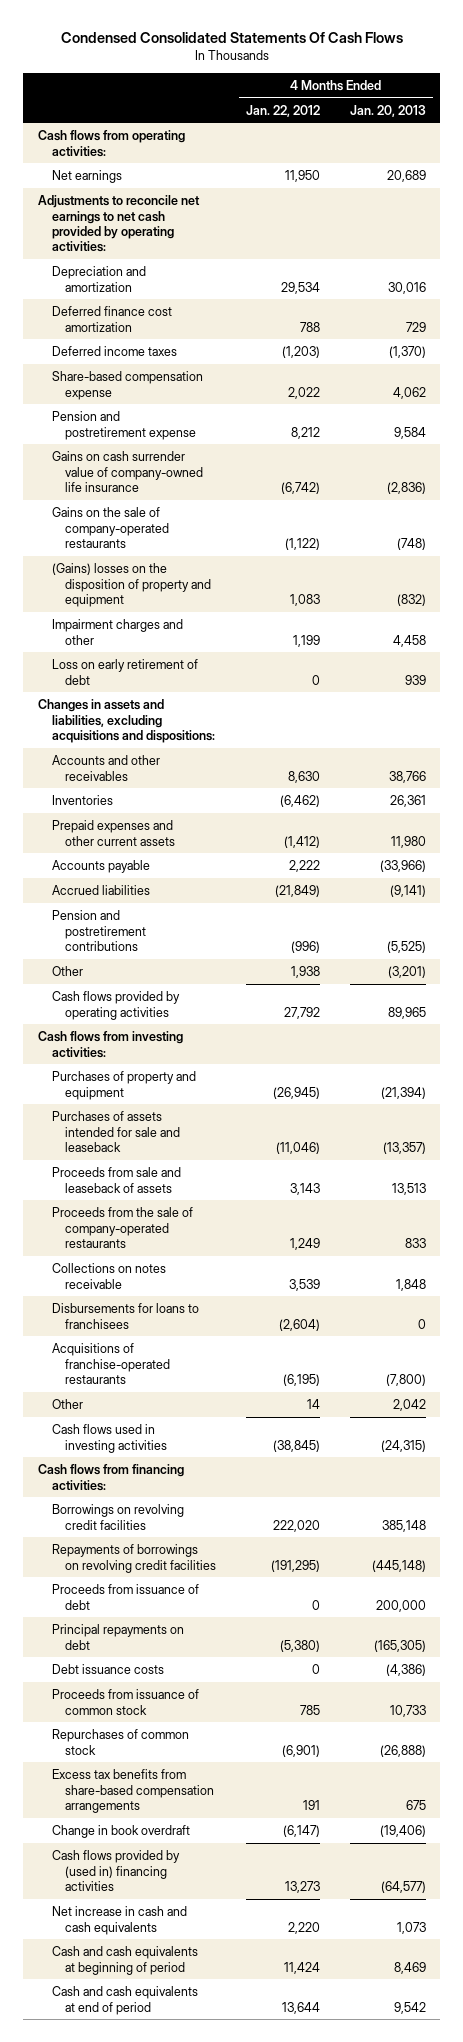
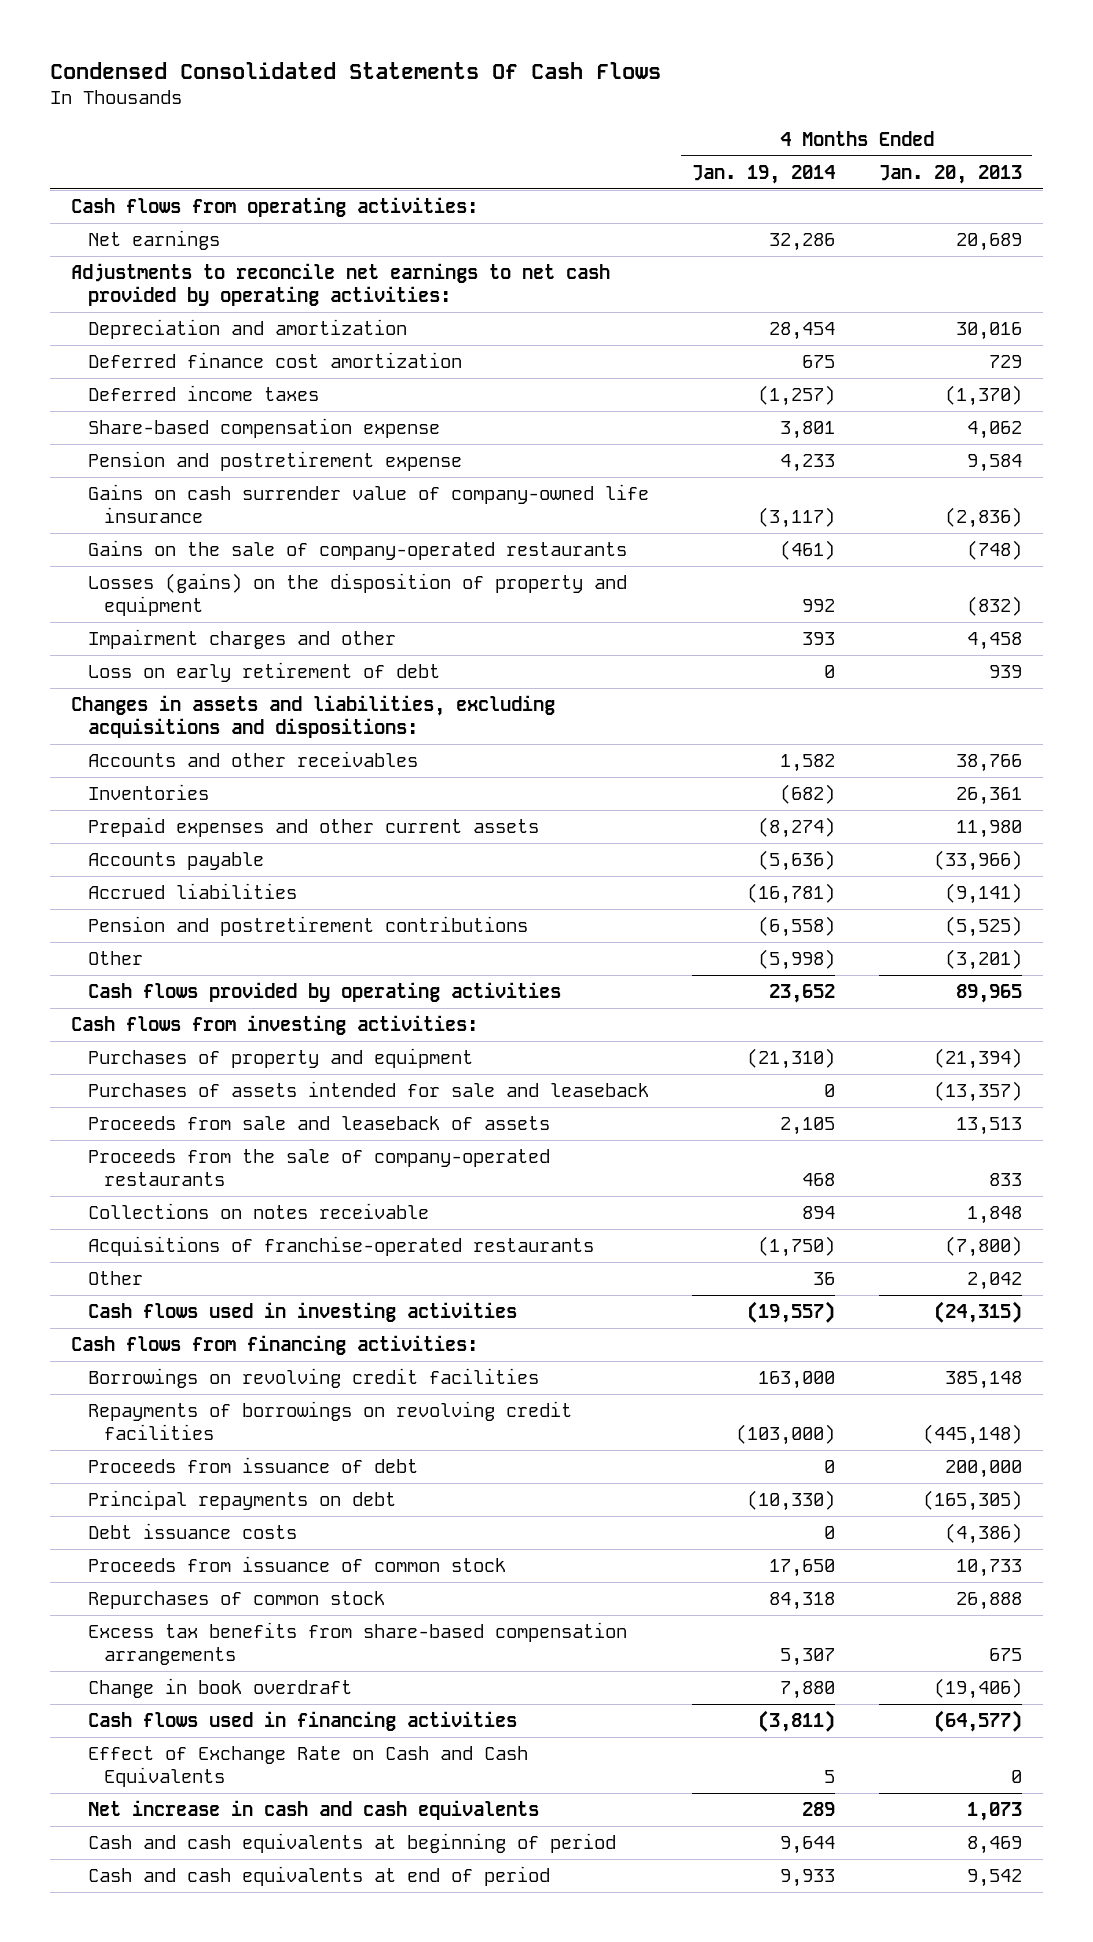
[245,104,320,117] Jan. 22, 2012 -> none
none -> [692,164,836,184] Jan. 19, 2014
[51,563,212,607] (Gains) losses on the disposition of property and equipment -> [87,572,627,617] Losses (gains) on the disposition of property and equipment
[51,1303,199,1329] Disbursements for loans to franchisees -> none
[379,1744,426,1757] (26,888) -> [955,1591,1022,1610] 26,888
[51,1850,180,1891] Cash flows provided by (used in) financing activities -> [87,1710,517,1731] Cash flows used in financing activities
none -> [87,1745,528,1788] Effect of Exchange Rate on Cash and Cash Equivalents

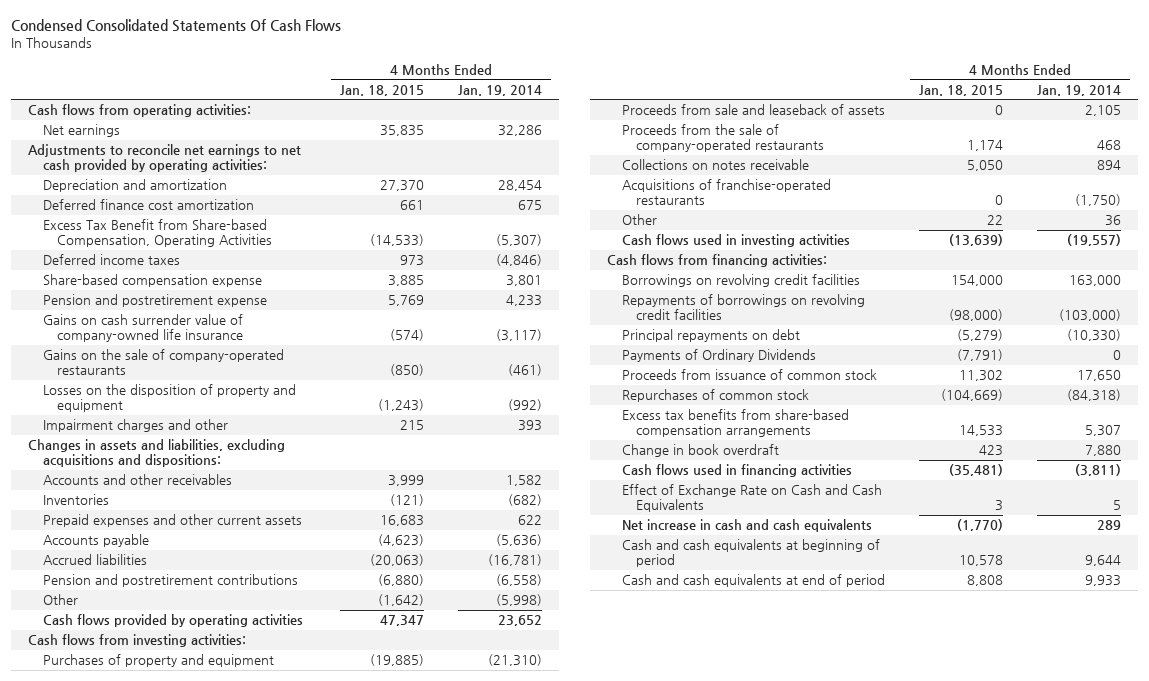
[878,164,1022,184] Jan. 20, 2013 -> none
none -> [339,84,424,96] Jan. 18, 2015
none -> [42,219,272,247] Excess Tax Benefit from Share-based Compensation, Operating Activities
[758,384,836,406] (1,257) -> [496,254,543,267] (4,846)
[87,572,627,617] Losses (gains) on the disposition of property and equipment -> [42,384,296,412] Losses on the disposition of property and equipment
[802,599,836,613] 992 -> [508,398,543,411] (992)
[87,661,440,682] Loss on early retirement of debt -> none
[758,816,836,838] (8,274) -> [518,515,543,526] 622
[87,1080,649,1097] Purchases of assets intended for sale and leaseback -> none
[87,1456,418,1473] Proceeds from issuance of debt -> none
[87,1522,297,1539] Debt issuance costs -> none
none -> [621,349,816,363] Payments of Ordinary Dividends
[769,1591,836,1610] 84,318 -> [1067,389,1122,402] (84,318)

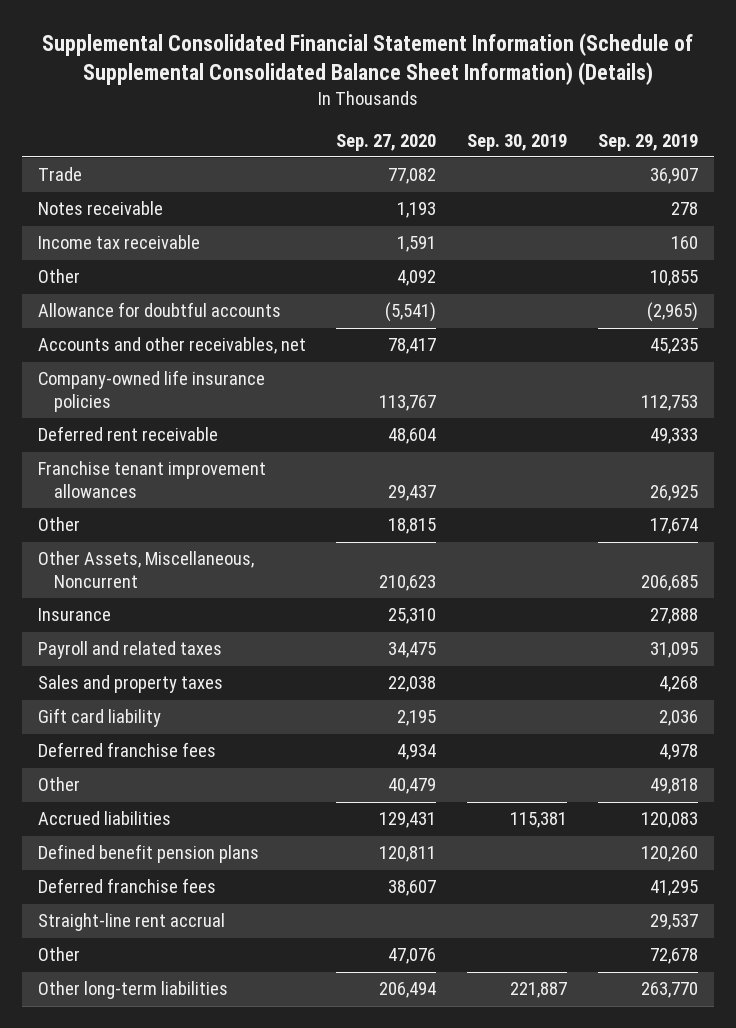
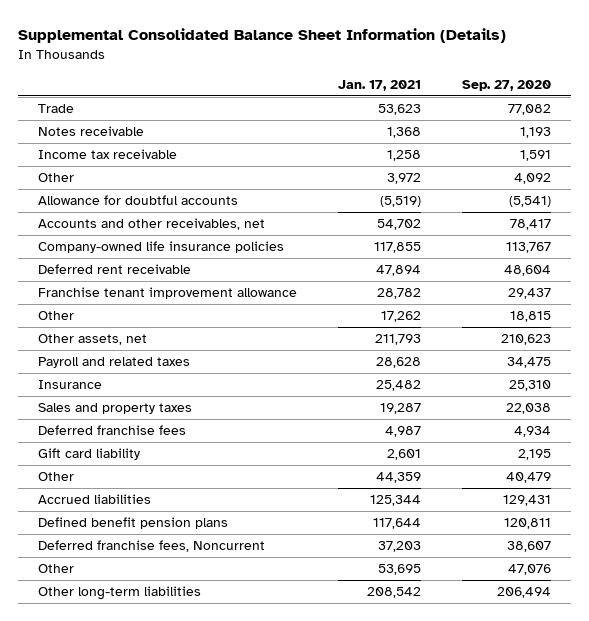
[41,32,693,85] Supplemental Consolidated Financial Statement Information (Schedule of Supplemental Consolidated Balance Sheet Information) (Details) -> [17,27,506,43] Supplemental Consolidated Balance Sheet Information (Details)
[467,133,568,151] Sep. 30, 2019 -> none
[598,133,699,151] Sep. 29, 2019 -> none
none -> [338,80,422,92] Jan. 17, 2021
[37,461,266,499] Franchise tenant improvement allowances -> [38,287,298,300] Franchise tenant improvement allowance
[37,551,254,589] Other Assets, Miscellaneous, Noncurrent -> [38,334,148,346] Other assets, net
[37,608,111,622] Insurance -> [38,380,103,390] Insurance
[37,708,161,728] Gift card liability -> [38,448,141,461] Gift card liability
[37,913,225,932] Straight-line rent accrual -> none
[37,878,216,894] Deferred franchise fees -> [38,540,266,553] Deferred franchise fees, Noncurrent

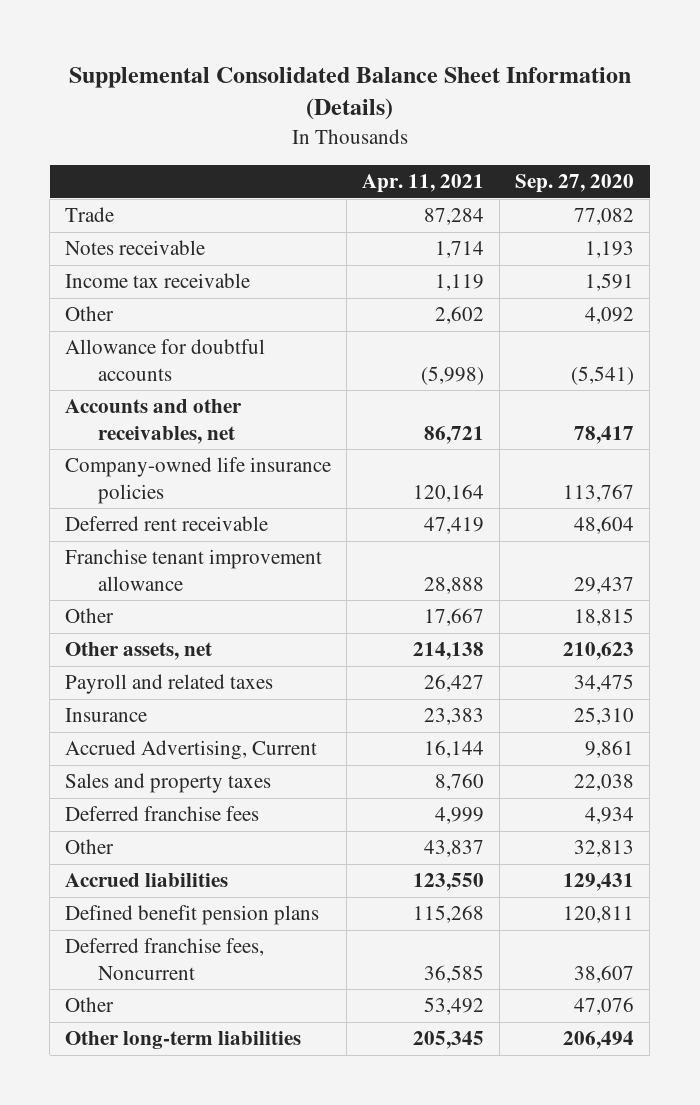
[338,80,422,92] Jan. 17, 2021 -> none
none -> [362,173,485,193] Apr. 11, 2021
none -> [65,740,318,761] Accrued Advertising, Current
[38,448,141,461] Gift card liability -> none
[505,472,551,484] 40,479 -> [574,840,635,858] 32,813

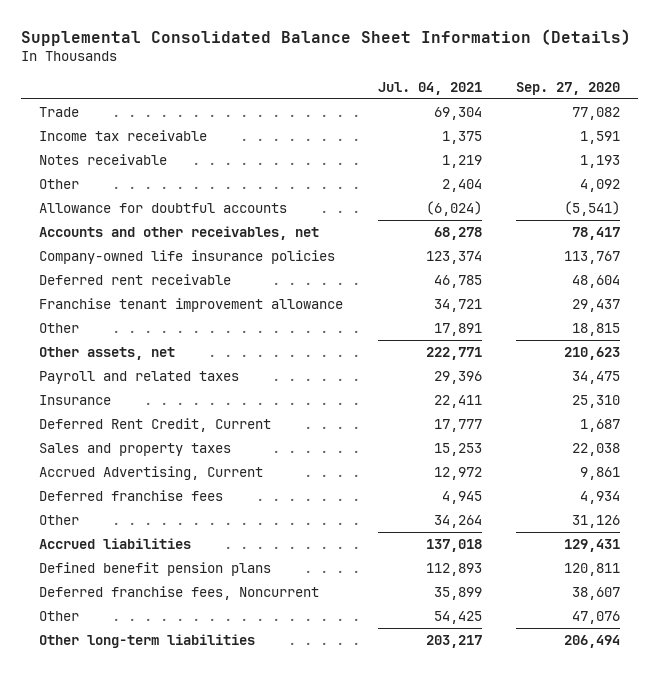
[362,173,485,193] Apr. 11, 2021 -> none
none -> [377,81,482,95] Jul. 04, 2021
[65,240,206,256] Notes receivable -> [38,154,167,166] Notes receivable
none -> [38,418,271,433] Deferred Rent Credit, Current
[65,740,318,761] Accrued Advertising, Current -> [38,466,263,481] Accrued Advertising, Current
[574,840,635,858] 32,813 -> [572,515,621,529] 31,126

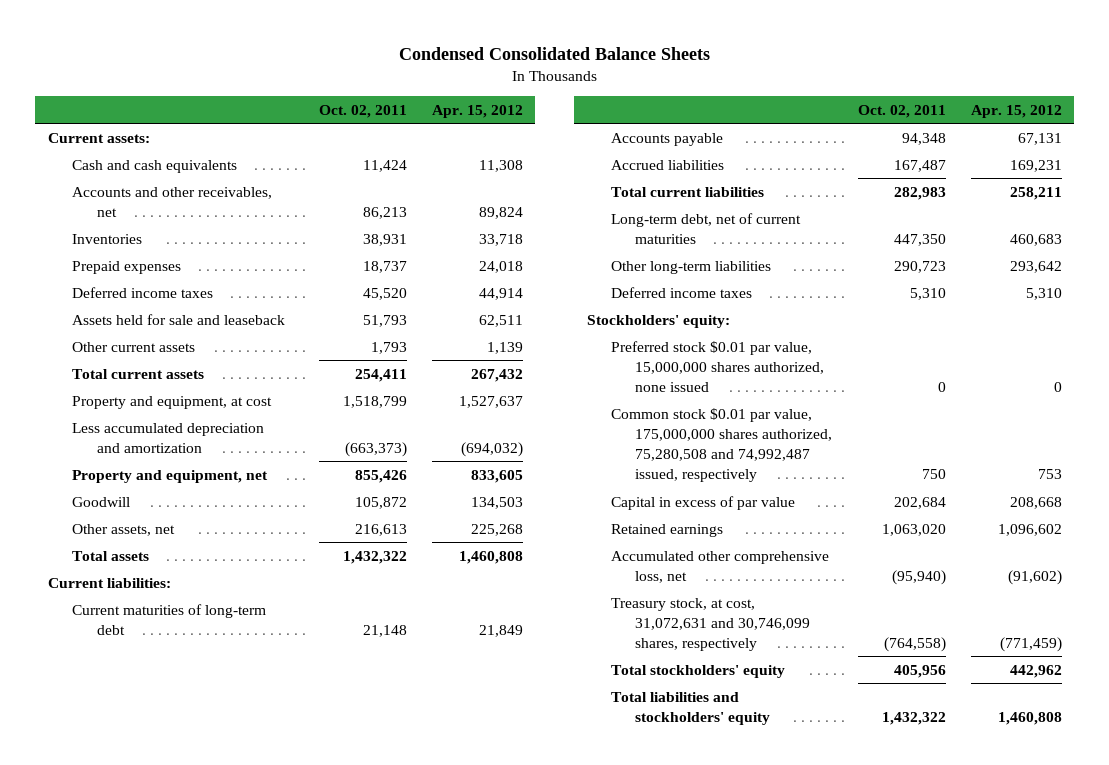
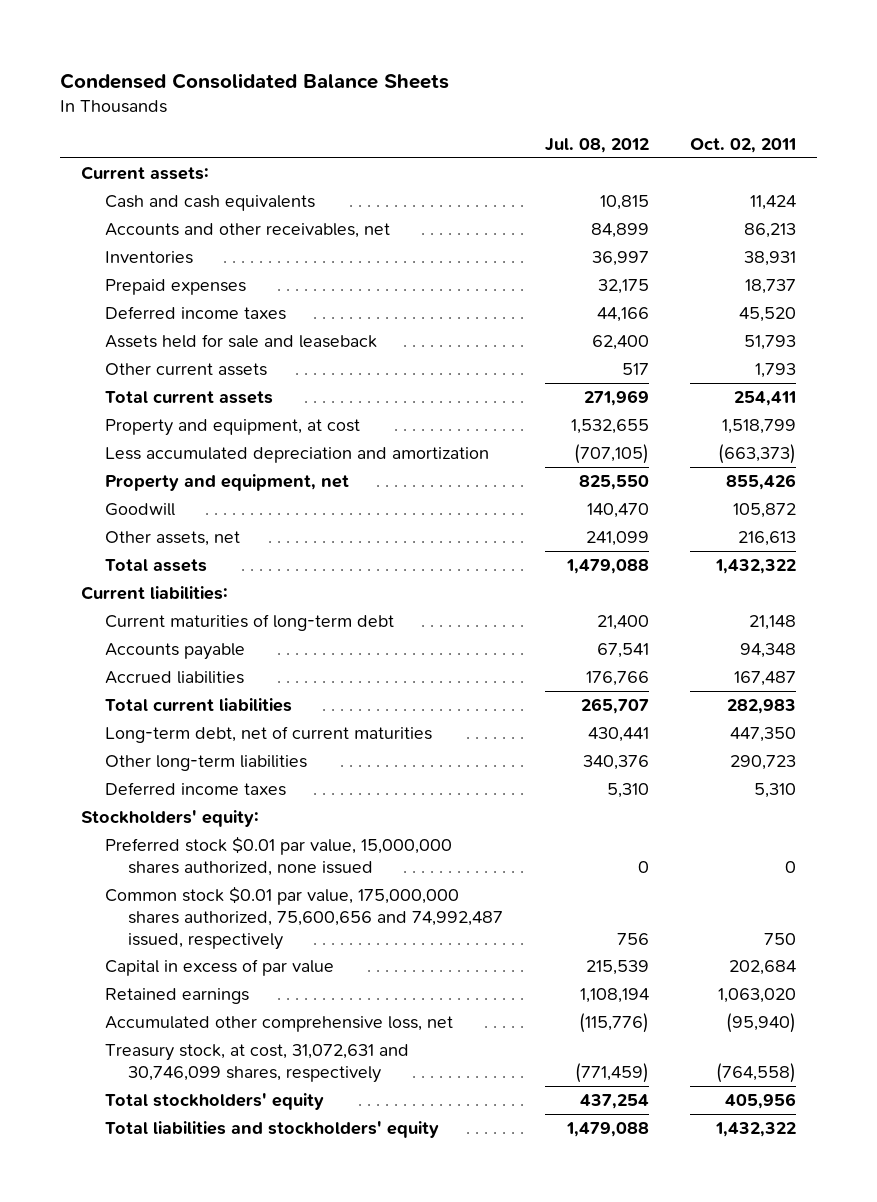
[431,104,523,118] Apr. 15, 2012 -> none
none -> [544,137,649,153] Jul. 08, 2012
[611,407,833,482] Common stock $0.01 par value, 175,000,000 shares authorized, 75,280,508 and 74,992,487 issued, respectively -> [104,886,504,950] Common stock $0.01 par value, 175,000,000 shares authorized, 75,600,656 and 74,992,487 issued, respectively

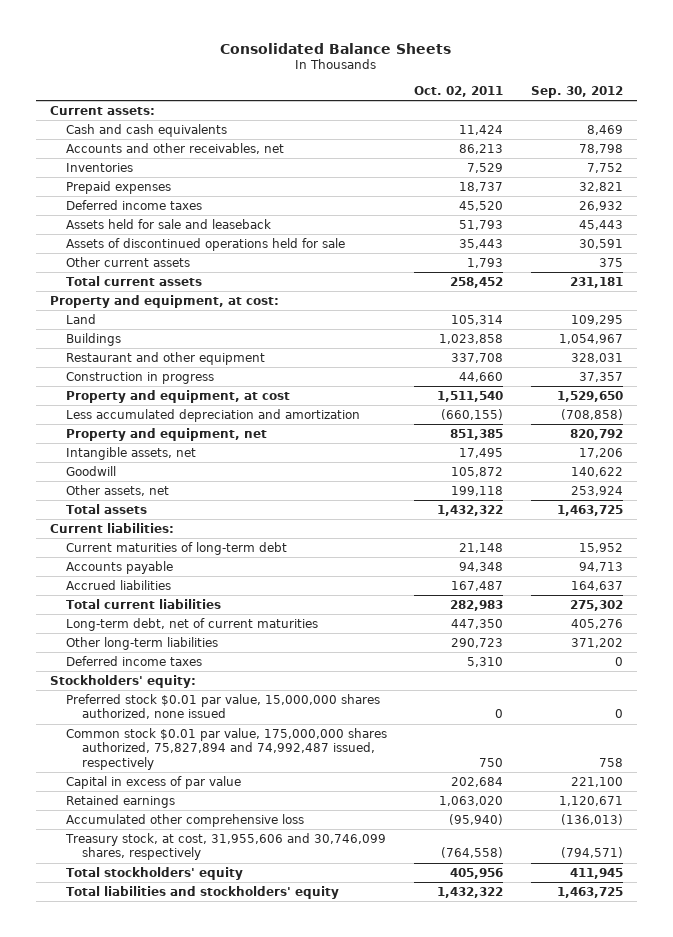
[60,72,450,89] Condensed Consolidated Balance Sheets -> [220,42,452,54] Consolidated Balance Sheets
[544,137,649,153] Jul. 08, 2012 -> none
none -> [531,85,624,98] Sep. 30, 2012
[744,251,797,267] 38,931 -> [467,162,504,173] 7,529
none -> [65,237,345,251] Assets of discontinued operations held for sale
[734,391,797,407] 254,411 -> [450,276,504,288] 258,452
none -> [49,294,279,308] Property and equipment, at cost:
none -> [65,313,96,324] Land
none -> [65,332,121,346] Buildings
none -> [65,351,265,365] Restaurant and other equipment
none -> [65,371,214,384] Construction in progress
[722,419,797,435] 1,518,799 -> [437,390,504,402] 1,511,540
[718,444,797,465] (663,373) -> [441,408,504,420] (660,155)
[726,474,797,491] 855,426 -> [450,428,504,440] 851,385
none -> [65,446,196,460] Intangible assets, net
[738,531,797,547] 216,613 -> [451,485,504,496] 199,118
[104,886,504,950] Common stock $0.01 par value, 175,000,000 shares authorized, 75,600,656 and 74,992,487 issued, respectively -> [65,727,387,770] Common stock $0.01 par value, 175,000,000 shares authorized, 75,827,894 and 74,992,487 issued, respectively
[104,1016,453,1033] Accumulated other comprehensive loss, net -> [65,813,304,827] Accumulated other comprehensive loss
[104,1044,409,1083] Treasury stock, at cost, 31,072,631 and 30,746,099 shares, respectively -> [64,832,386,861] Treasury stock, at cost, 31,955,606 and 30,746,099 shares, respectively

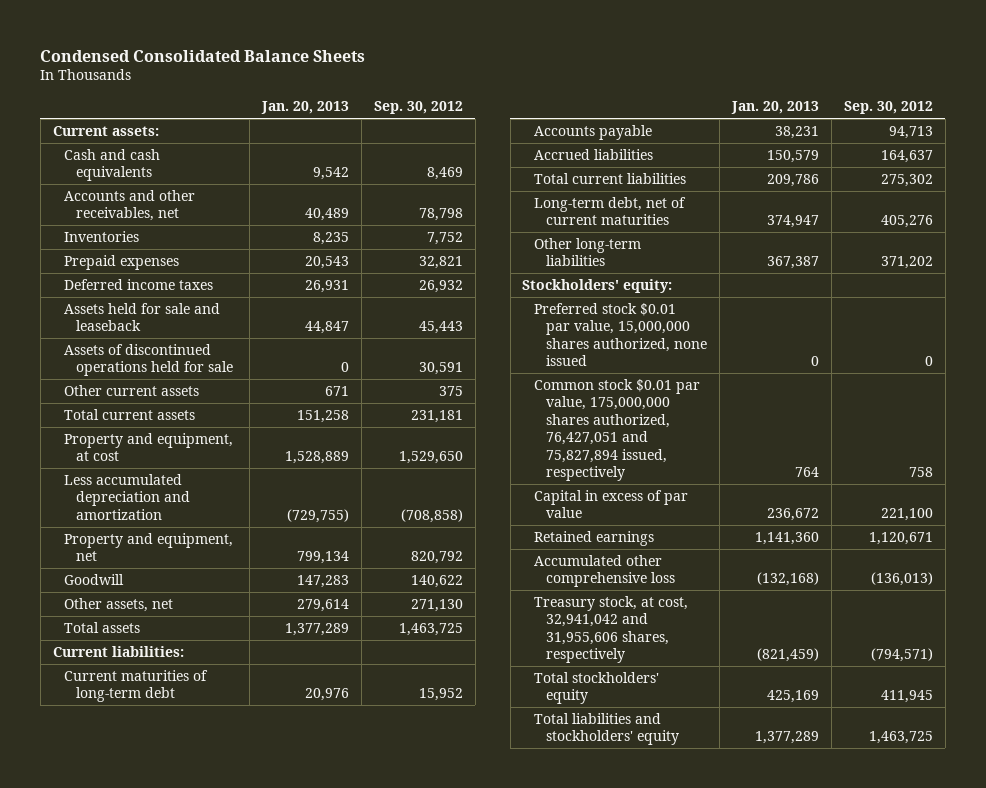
[220,42,452,54] Consolidated Balance Sheets -> [40,49,366,62] Condensed Consolidated Balance Sheets
[414,85,504,97] Oct. 02, 2011 -> none
none -> [261,101,350,115] Jan. 20, 2013
[49,294,279,308] Property and equipment, at cost: -> none
[65,313,96,324] Land -> none
[65,332,121,346] Buildings -> none
[65,351,265,365] Restaurant and other equipment -> none
[65,371,214,384] Construction in progress -> none
[65,446,196,460] Intangible assets, net -> none
[571,485,624,496] 253,924 -> [411,599,464,613] 271,130
[65,655,202,666] Deferred income taxes -> none
[65,727,387,770] Common stock $0.01 par value, 175,000,000 shares authorized, 75,827,894 and 74,992,487 issued, respectively -> [534,379,701,482] Common stock $0.01 par value, 175,000,000 shares authorized, 76,427,051 and 75,827,894 issued, respectively
[64,832,386,861] Treasury stock, at cost, 31,955,606 and 30,746,099 shares, respectively -> [534,596,689,664] Treasury stock, at cost, 32,941,042 and 31,955,606 shares, respectively

